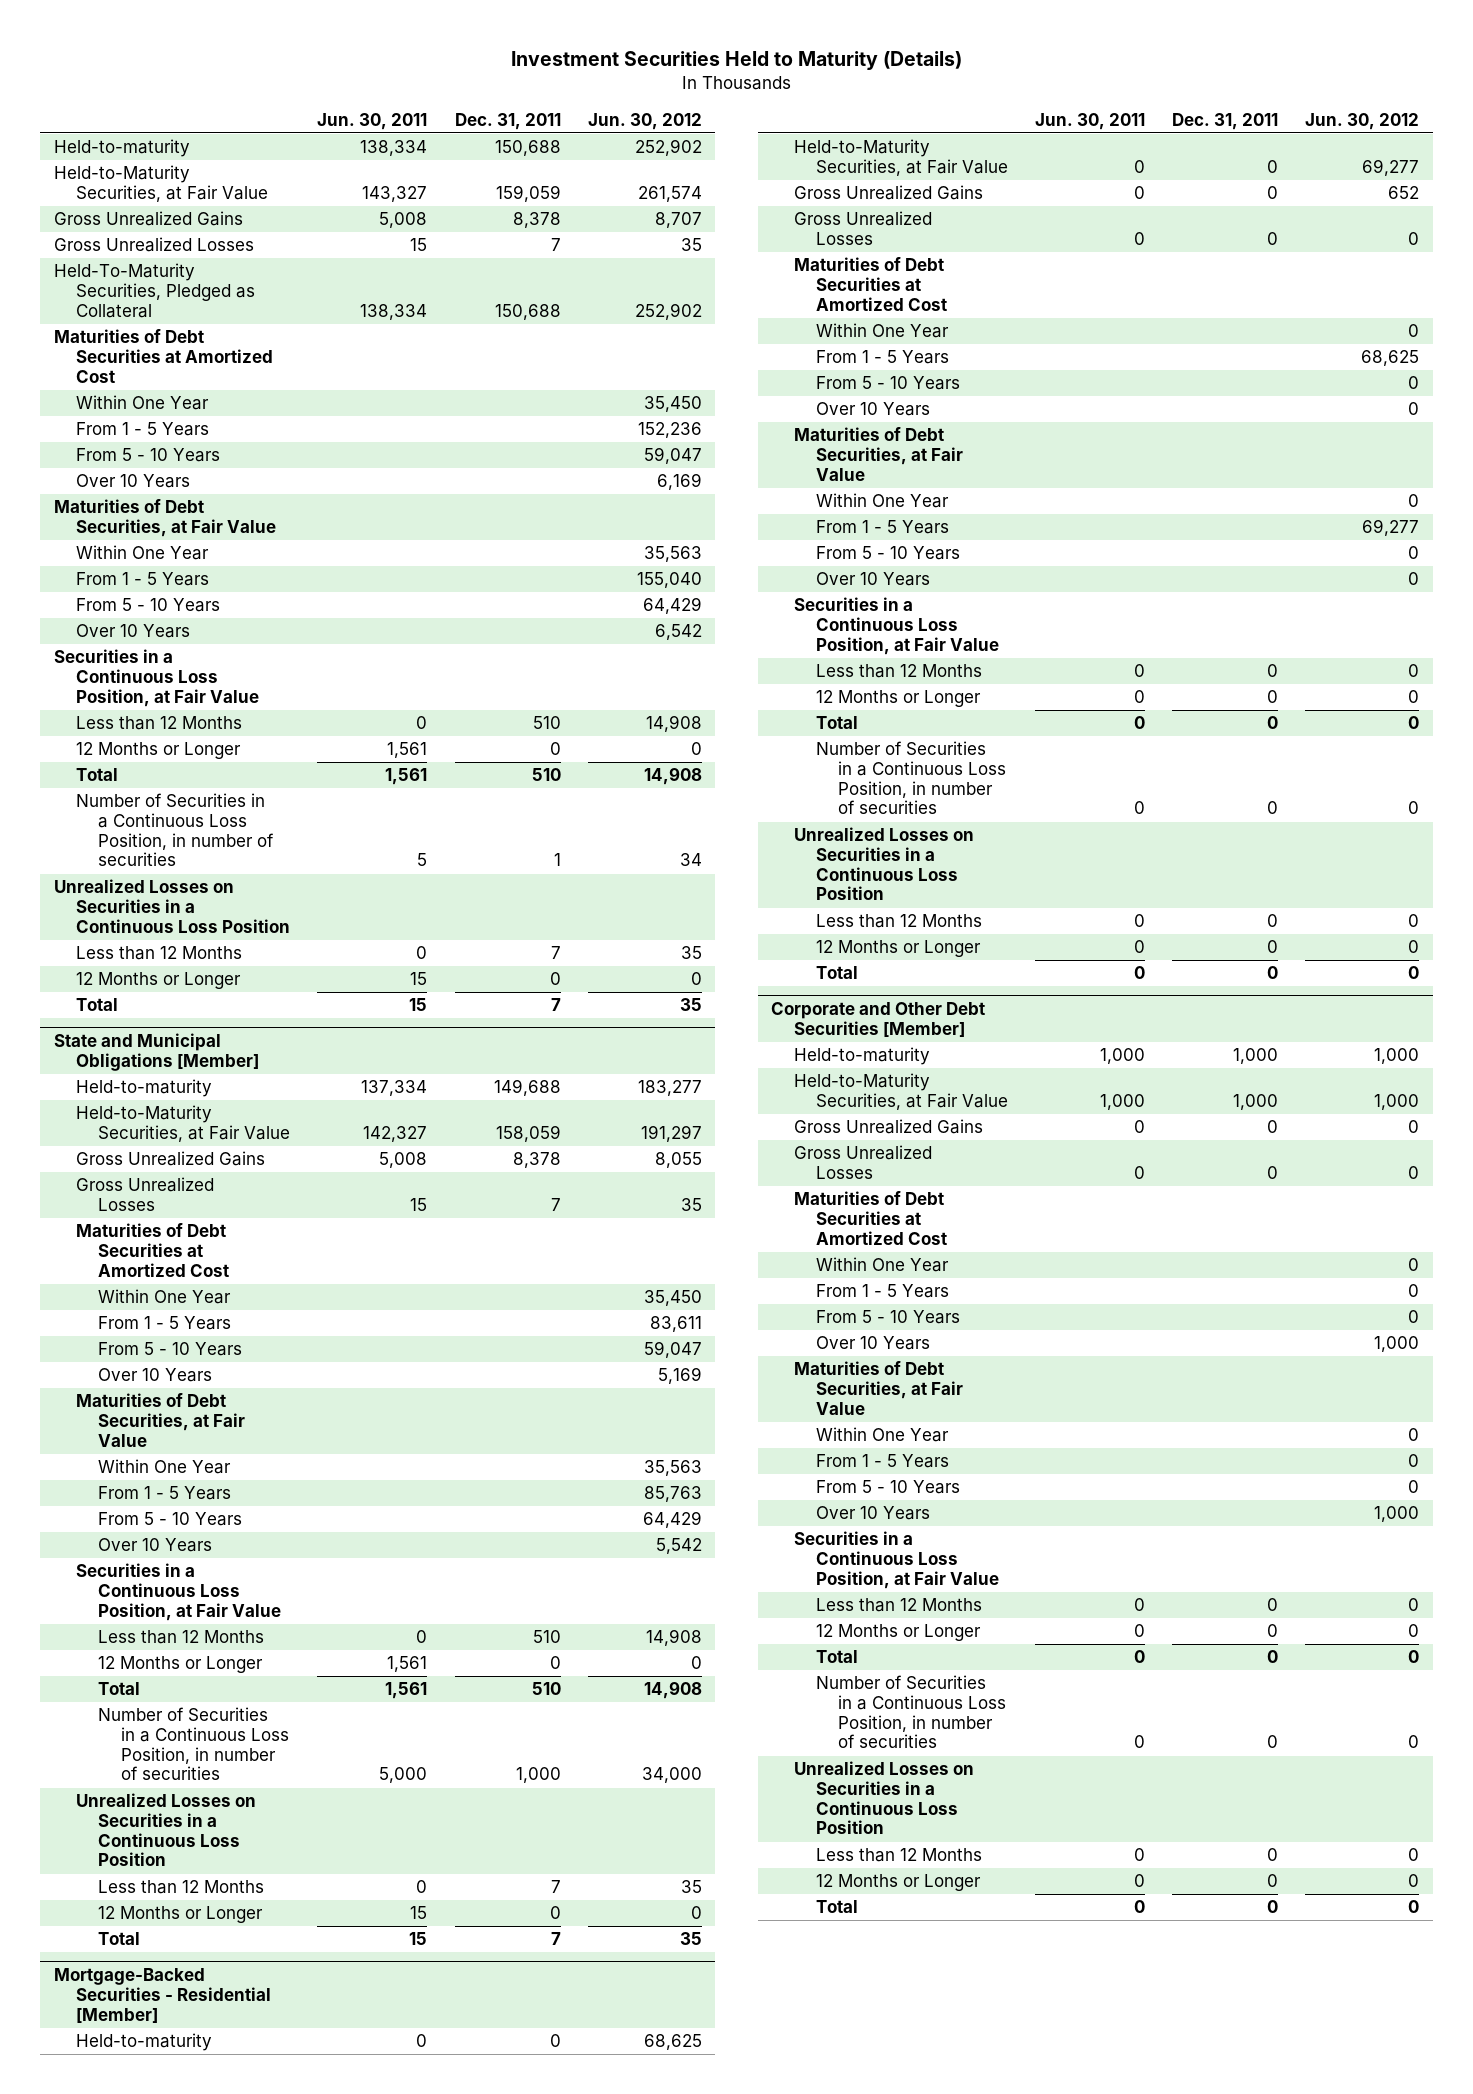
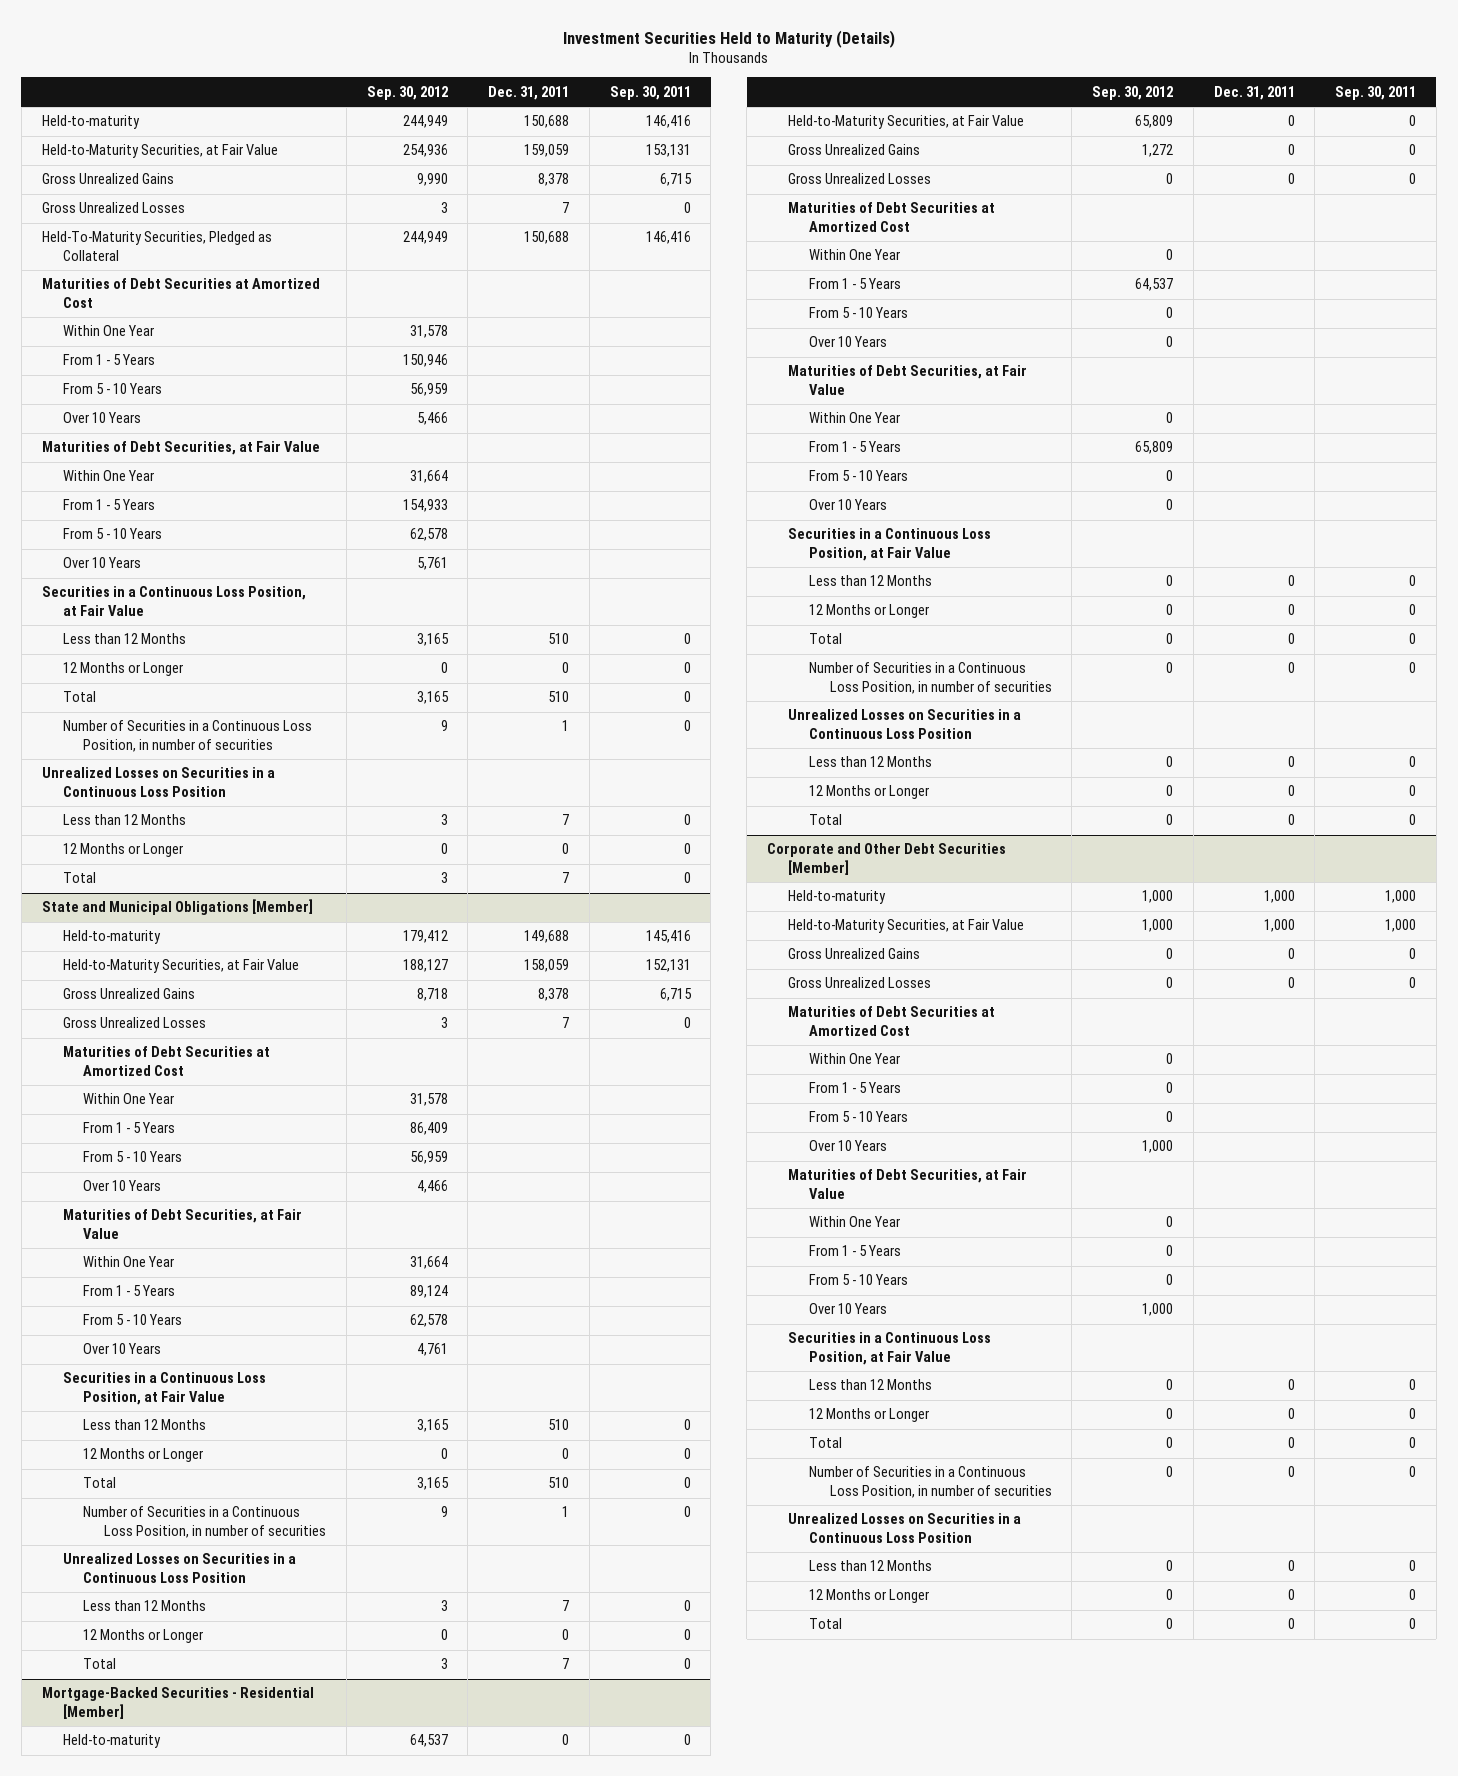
[317,112,428,130] Jun. 30, 2011 -> none
[587,112,702,130] Jun. 30, 2012 -> none
none -> [366,85,448,100] Sep. 30, 2012
none -> [609,85,691,100] Sep. 30, 2011
[515,1767,561,1784] 1,000 -> [562,1506,570,1518] 1

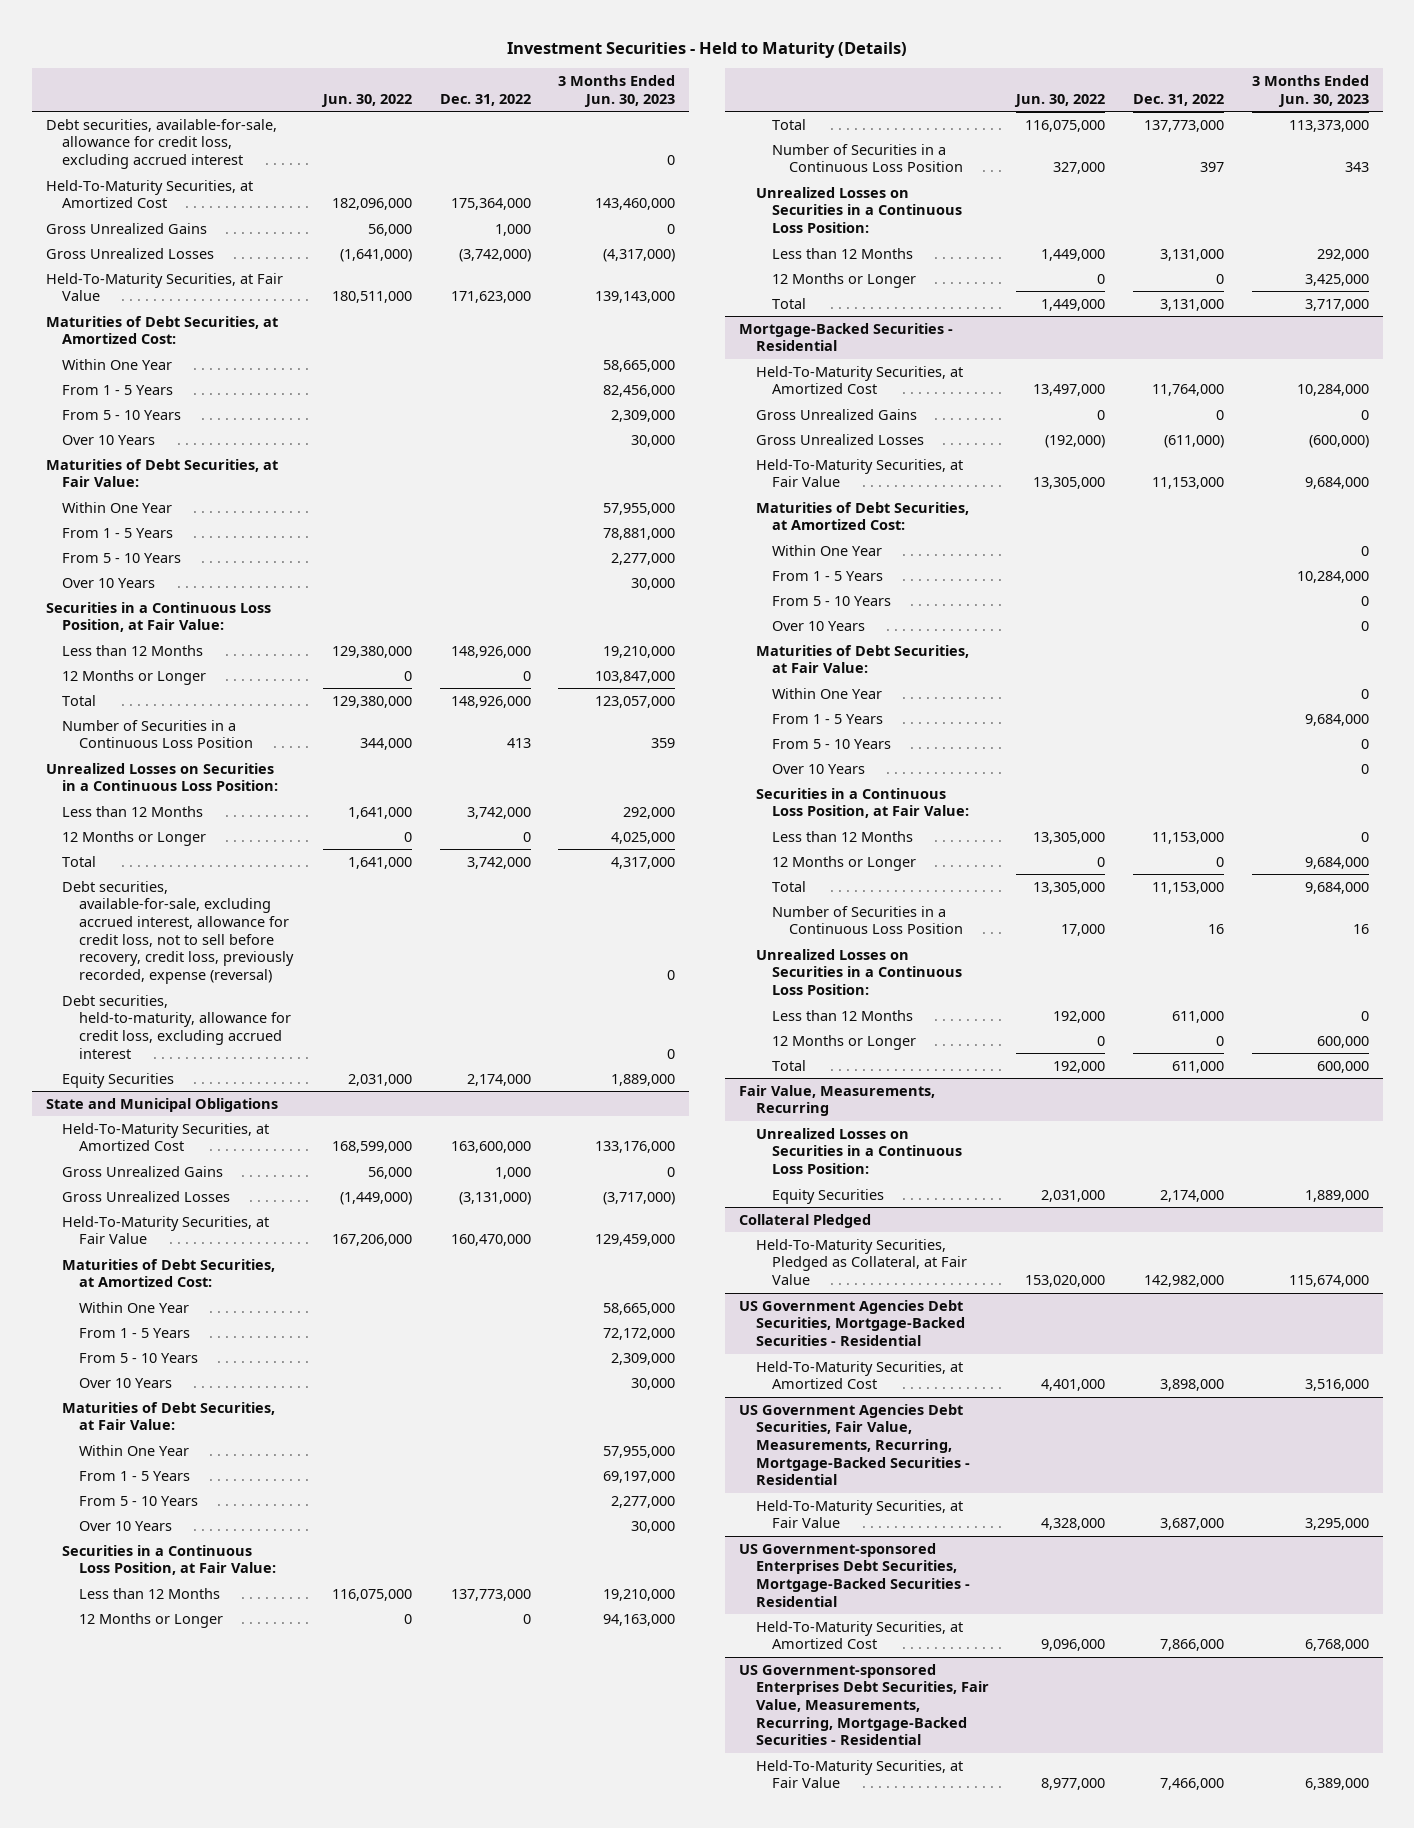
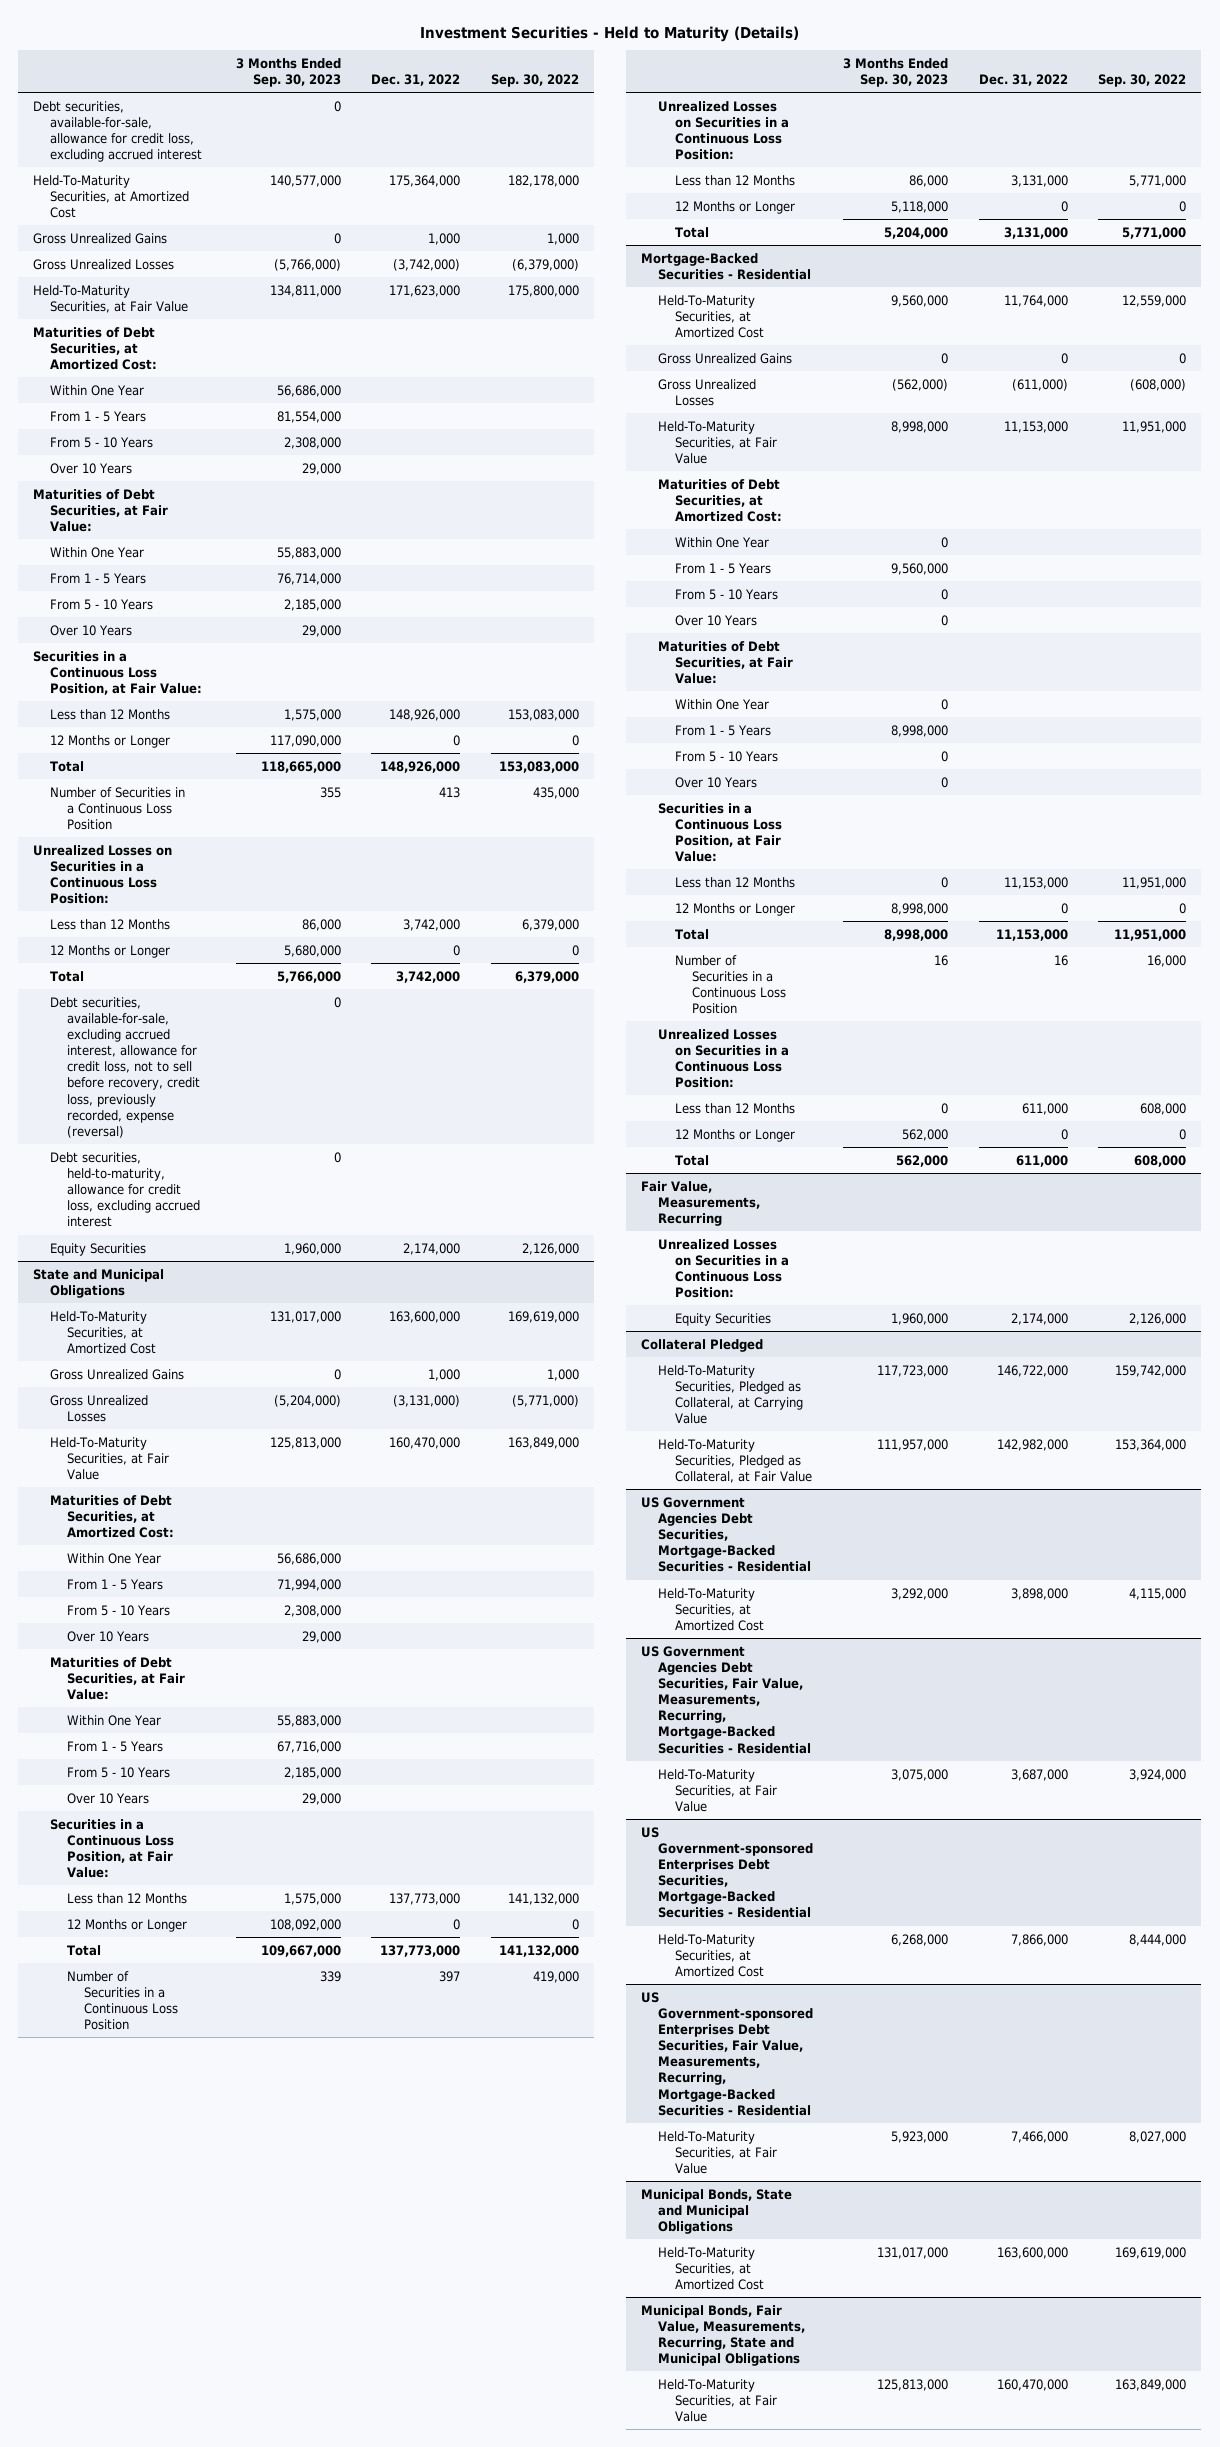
[320,93,412,107] Jun. 30, 2022 -> none
[558,74,676,107] 3 Months Ended Jun. 30, 2023 -> none
none -> [235,57,341,88] 3 Months Ended Sep. 30, 2023
none -> [490,74,579,88] Sep. 30, 2022
none -> [657,1364,803,1425] Held-To-Maturity Securities, Pledged as Collateral, at Carrying Value
none -> [640,2188,792,2234] Municipal Bonds, State and Municipal Obligations
none -> [657,2246,764,2290] Held-To-Maturity Securities, at Amortized Cost
none -> [640,2304,805,2367] Municipal Bonds, Fair Value, Measurements, Recurring, State and Municipal Obligations
none -> [657,2378,777,2422] Held-To-Maturity Securities, at Fair Value

